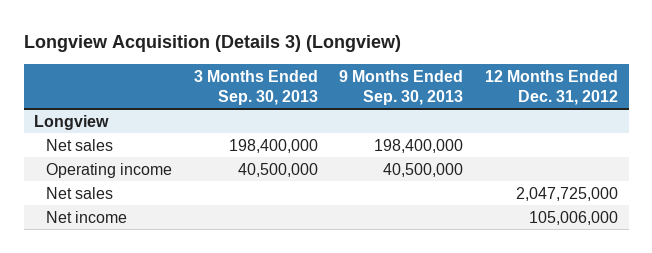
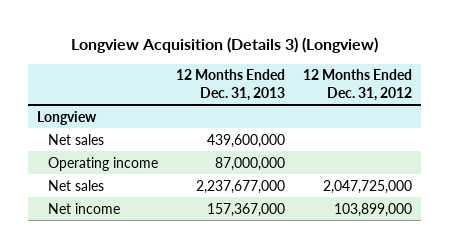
[193,69,318,105] 3 Months Ended Sep. 30, 2013 -> none
[339,69,464,105] 9 Months Ended Sep. 30, 2013 -> none
none -> [175,69,285,101] 12 Months Ended Dec. 31, 2013
[529,210,619,225] 105,006,000 -> [334,202,413,217] 103,899,000

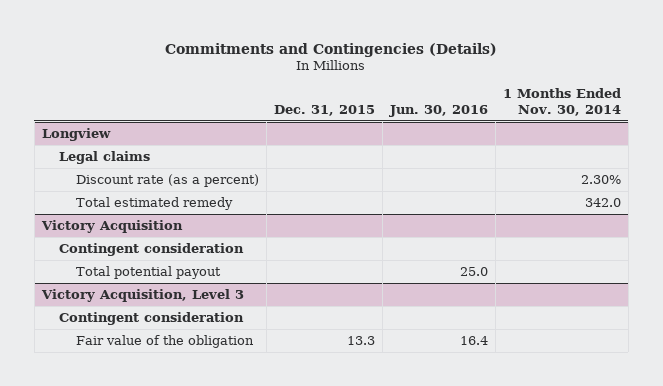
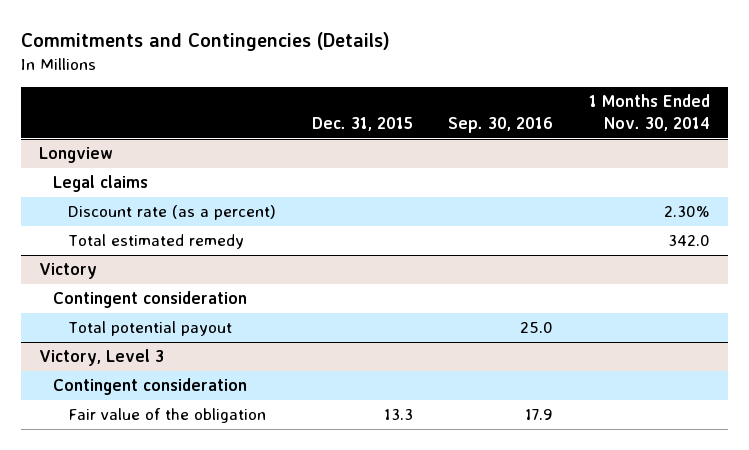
[388,104,488,117] Jun. 30, 2016 -> none
none -> [448,117,554,134] Sep. 30, 2016
[40,219,183,233] Victory Acquisition -> [38,263,97,280] Victory
[40,288,244,302] Victory Acquisition, Level 3 -> [38,349,164,367] Victory, Level 3

